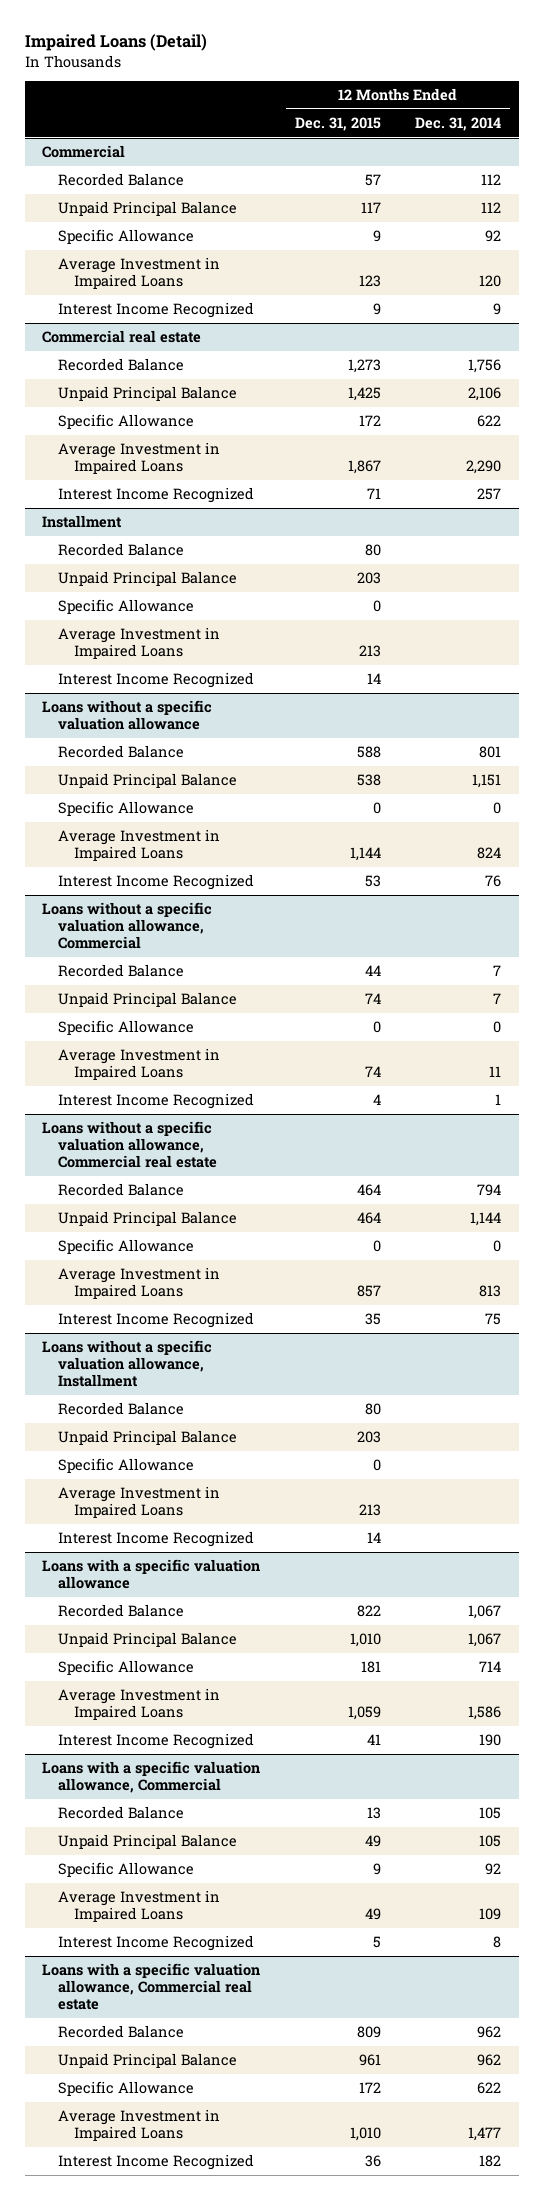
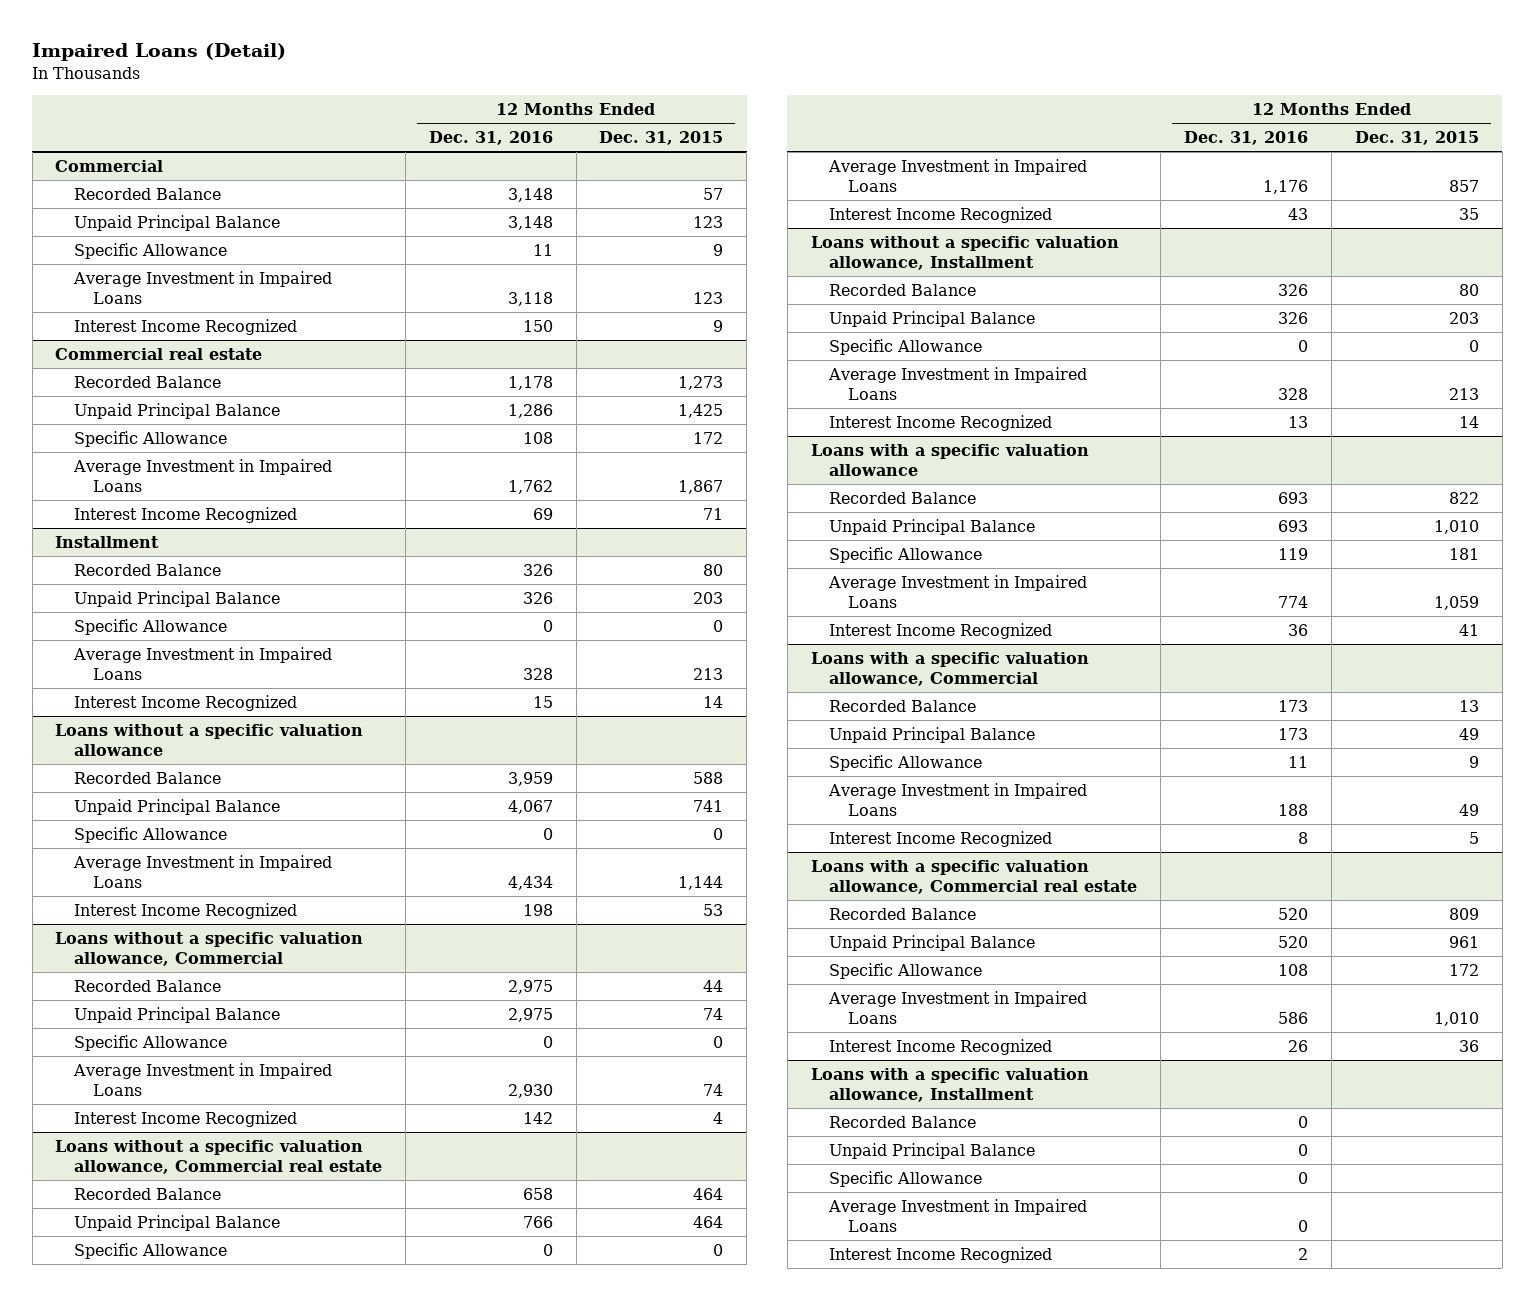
[415,117,502,132] Dec. 31, 2014 -> none
none -> [428,131,553,146] Dec. 31, 2016
[360,202,381,214] 117 -> [693,215,724,228] 123
[356,774,381,787] 538 -> [693,799,724,812] 741
none -> [810,1067,1089,1102] Loans with a specific valuation allowance, Installment
none -> [829,1115,977,1128] Recorded Balance
none -> [829,1142,1036,1159] Unpaid Principal Balance
none -> [829,1170,983,1187] Specific Allowance
none -> [828,1198,1088,1232] Average Investment in Impaired Loans
none -> [829,1246,1053,1263] Interest Income Recognized

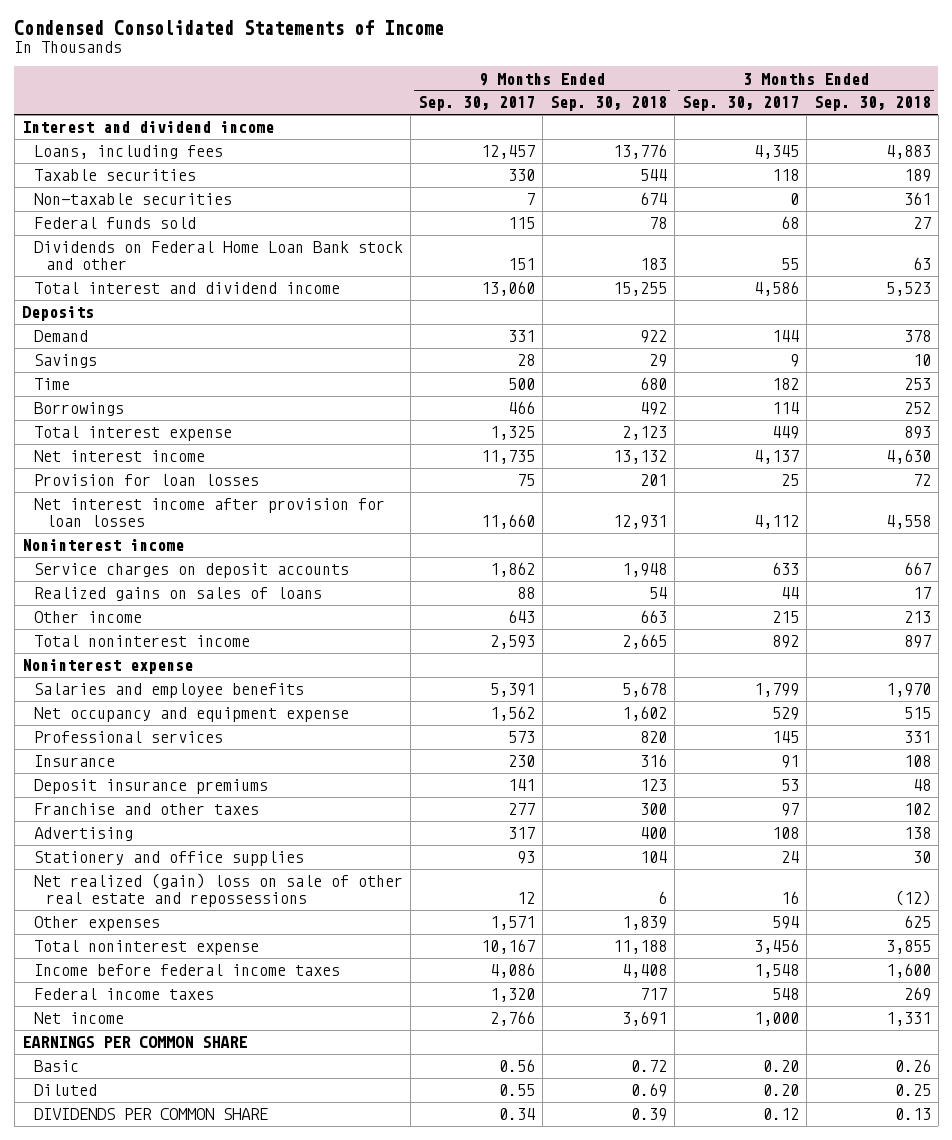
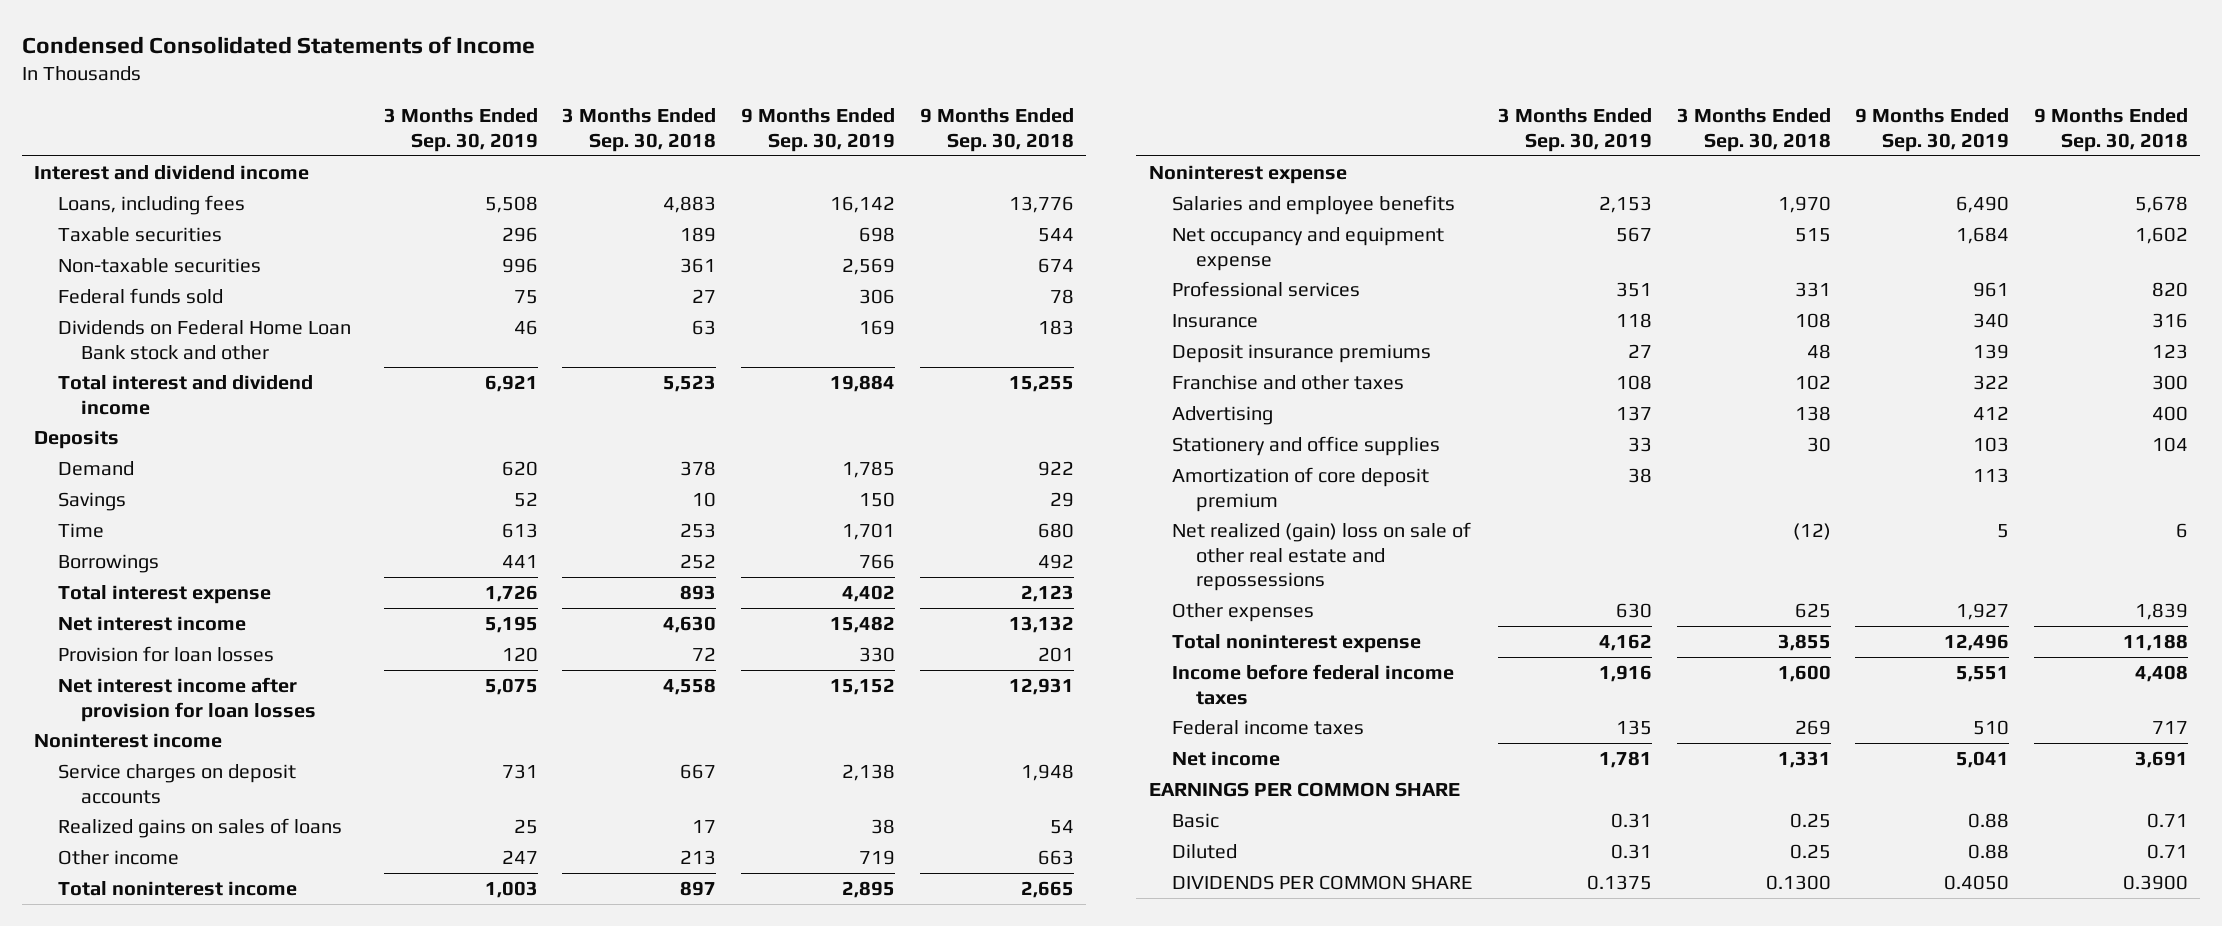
[417,96,535,112] Sep. 30, 2017 -> none
[681,96,799,112] Sep. 30, 2017 -> none
none -> [383,108,538,152] 3 Months Ended Sep. 30, 2019
none -> [740,108,895,152] 9 Months Ended Sep. 30, 2019
none -> [1172,466,1430,512] Amortization of core deposit premium
[630,1060,667,1073] 0.72 -> [2147,812,2189,828] 0.71
[894,1059,931,1073] 0.26 -> [1789,812,1831,828] 0.25
[630,1083,667,1098] 0.69 -> [2147,843,2189,859] 0.71
[630,1108,667,1122] 0.39 -> [2123,874,2189,890] 0.3900
[894,1108,931,1121] 0.13 -> [1765,874,1831,890] 0.1300

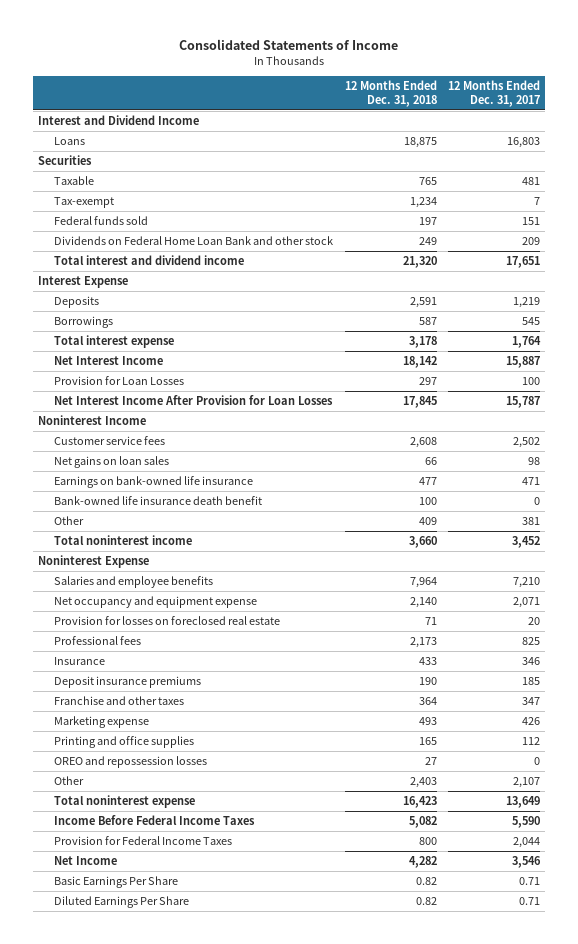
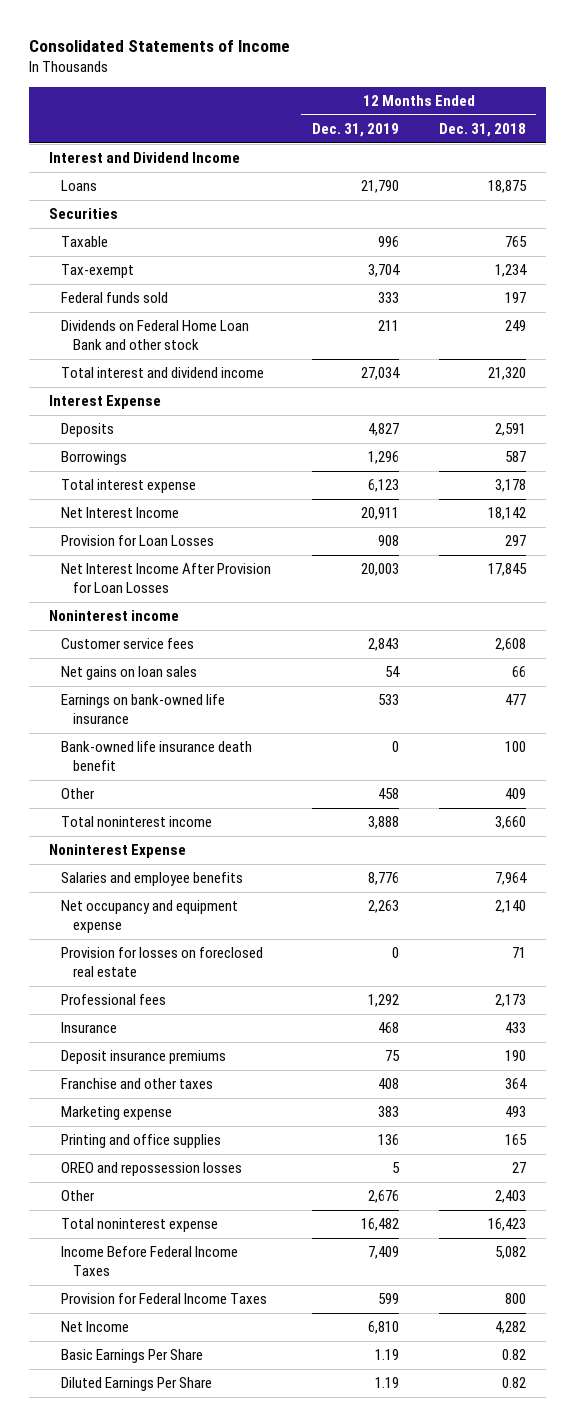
[447,79,540,107] 12 Months Ended Dec. 31, 2017 -> none
none -> [311,122,399,137] Dec. 31, 2019
[38,415,147,426] Noninterest Income -> [49,610,180,622] Noninterest income

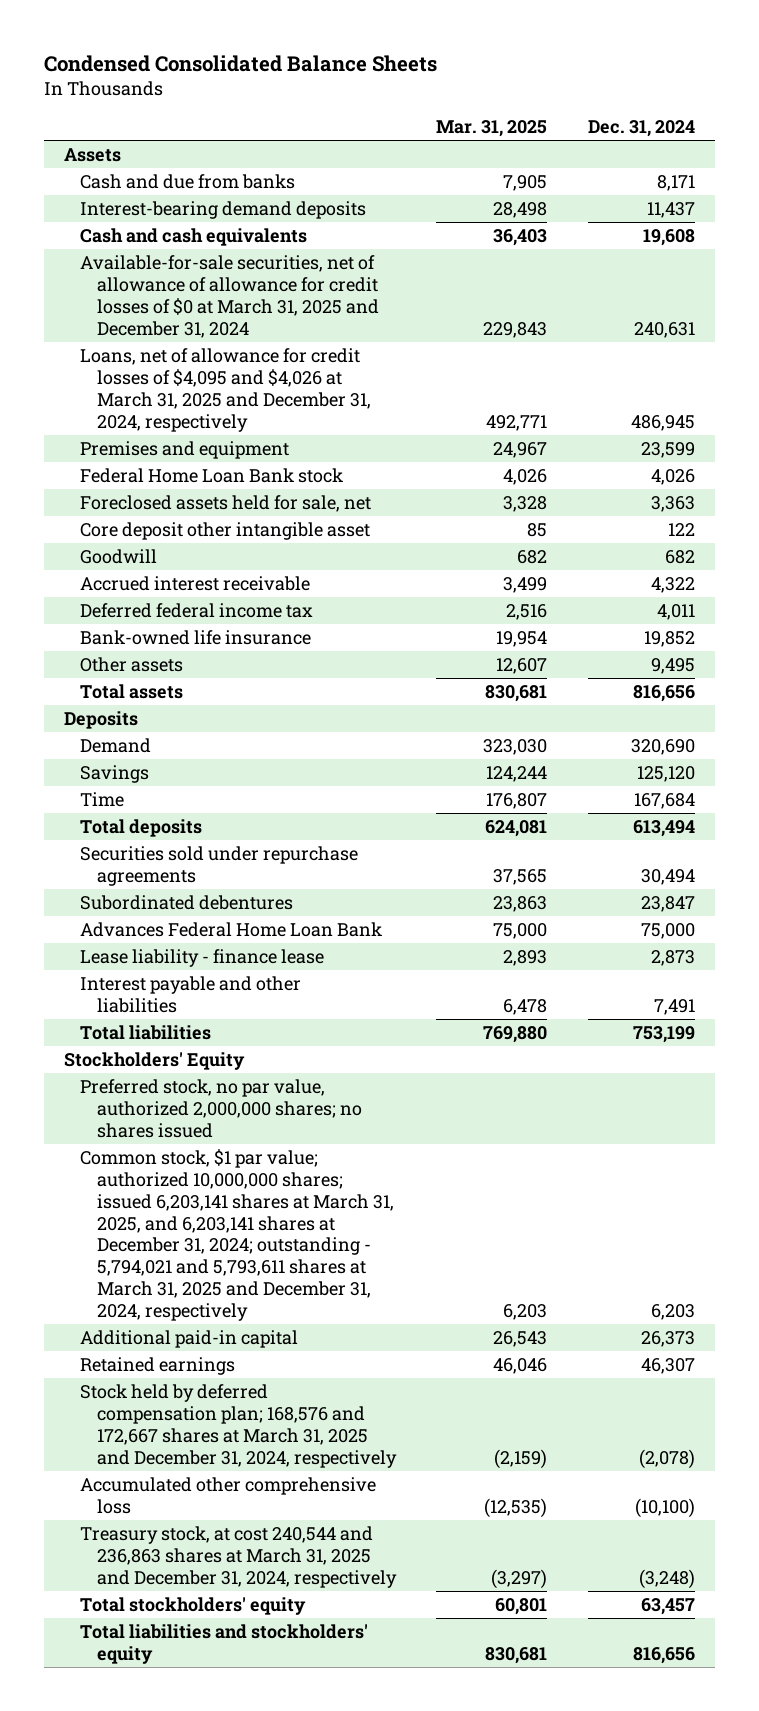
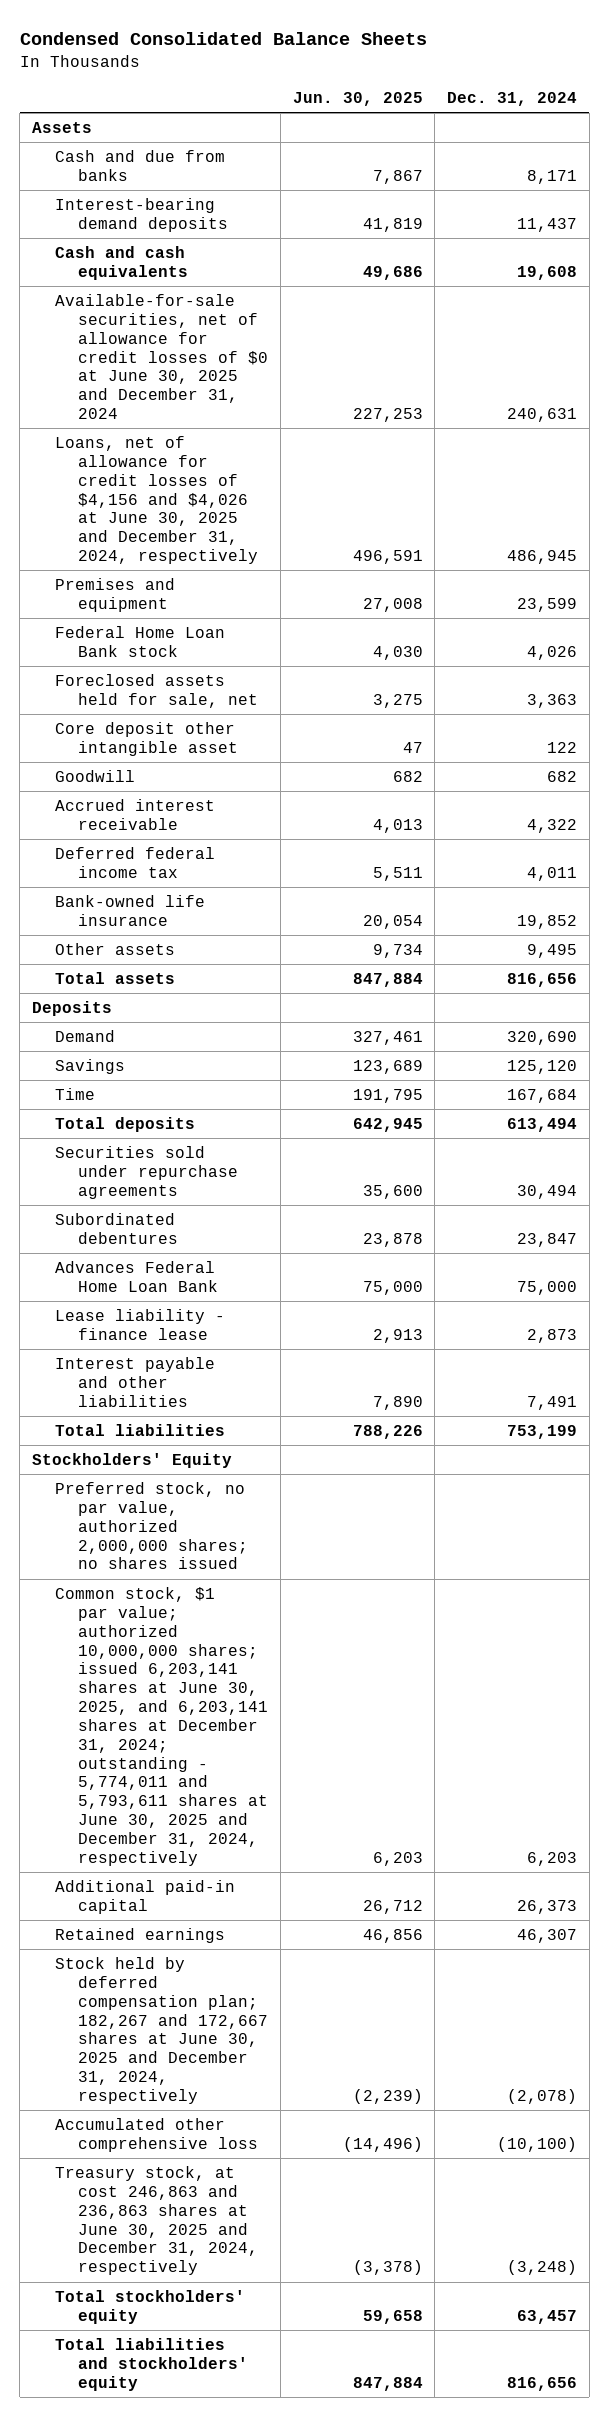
[436,120,548,138] Mar. 31, 2025 -> none
none -> [292,91,423,106] Jun. 30, 2025
[80,254,380,338] Available-for-sale securities, net of allowance of allowance for credit losses of $0 at March 31, 2025 and December 31, 2024 -> [55,294,269,420] Available-for-sale securities, net of allowance for credit losses of $0 at June 30, 2025 and December 31, 2024
[80,347,372,432] Loans, net of allowance for credit losses of $4,095 and $4,026 at March 31, 2025 and December 31, 2024, respectively -> [55,436,259,565] Loans, net of allowance for credit losses of $4,156 and $4,026 at June 30, 2025 and December 31, 2024, respectively
[80,1148,395,1321] Common stock, $1 par value; authorized 10,000,000 shares; issued 6,203,141 shares at March 31, 2025, and 6,203,141 shares at December 31, 2024; outstanding - 5,794,021 and 5,793,611 shares at March 31, 2025 and December 31, 2024, respectively -> [55,1587,269,1866] Common stock, $1 par value; authorized 10,000,000 shares; issued 6,203,141 shares at June 30, 2025, and 6,203,141 shares at December 31, 2024; outstanding - 5,774,011 and 5,793,611 shares at June 30, 2025 and December 31, 2024, respectively
[80,1383,398,1468] Stock held by deferred compensation plan; 168,576 and 172,667 shares at March 31, 2025 and December 31, 2024, respectively -> [55,1957,269,2104] Stock held by deferred compensation plan; 182,267 and 172,667 shares at June 30, 2025 and December 31, 2024, respectively
[80,1525,398,1588] Treasury stock, at cost 240,544 and 236,863 shares at March 31, 2025 and December 31, 2024, respectively -> [55,2166,259,2276] Treasury stock, at cost 246,863 and 236,863 shares at June 30, 2025 and December 31, 2024, respectively

